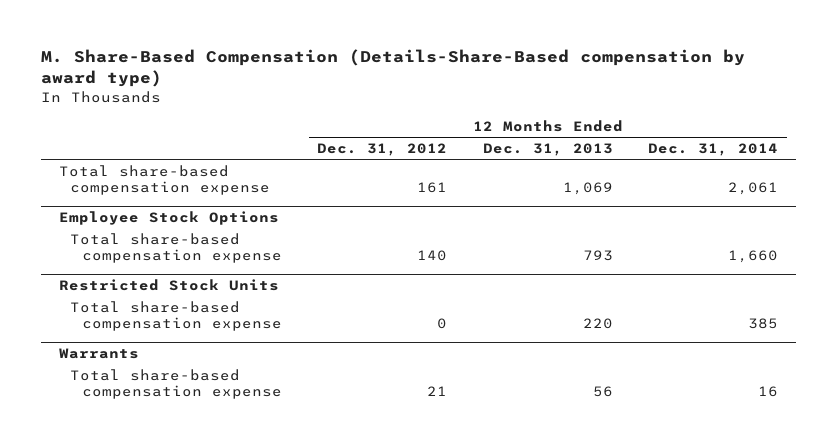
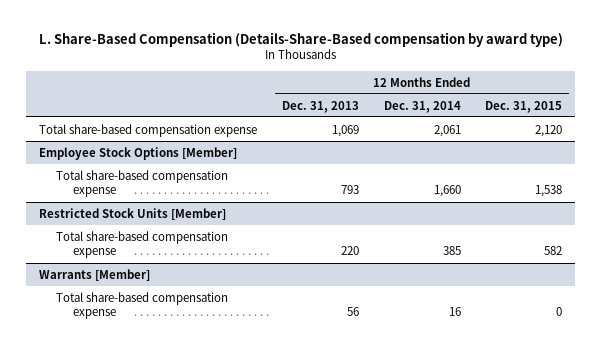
[41,49,746,88] M. Share-Based Compensation (Details-Share-Based compensation by award type) -> [38,31,563,47] L. Share-Based Compensation (Details-Share-Based compensation by award type)
[317,143,448,157] Dec. 31, 2012 -> none
none -> [485,100,563,113] Dec. 31, 2015
[58,210,279,225] Employee Stock Options -> [38,146,237,160] Employee Stock Options [Member]
[58,278,279,291] Restricted Stock Units -> [38,207,226,220] Restricted Stock Units [Member]
[58,347,139,359] Warrants -> [38,268,150,281] Warrants [Member]

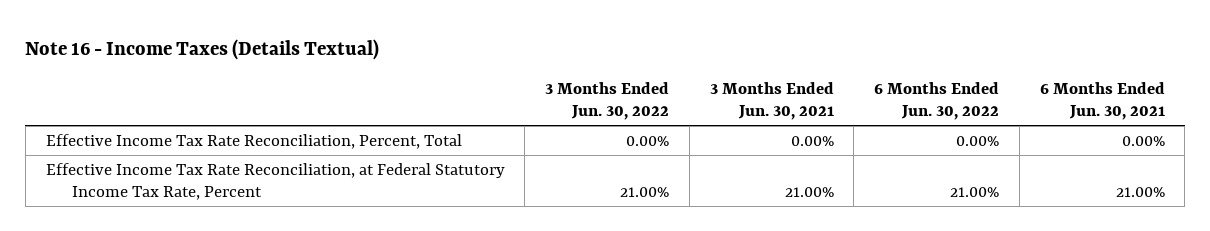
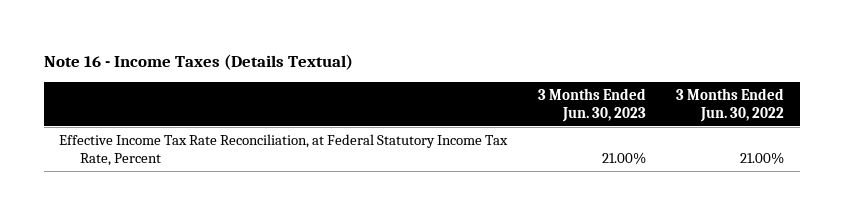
[709,81,834,121] 3 Months Ended Jun. 30, 2021 -> none
[874,81,1000,121] 6 Months Ended Jun. 30, 2022 -> none
[1039,81,1165,121] 6 Months Ended Jun. 30, 2021 -> none
none -> [537,87,646,122] 3 Months Ended Jun. 30, 2023
[45,133,462,149] Effective Income Tax Rate Reconciliation, Percent, Total -> none

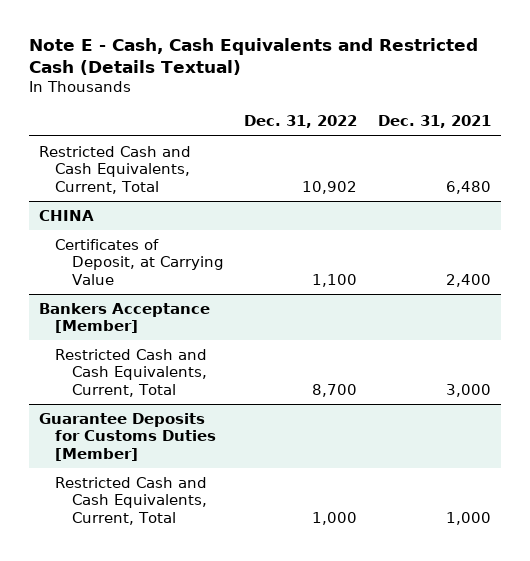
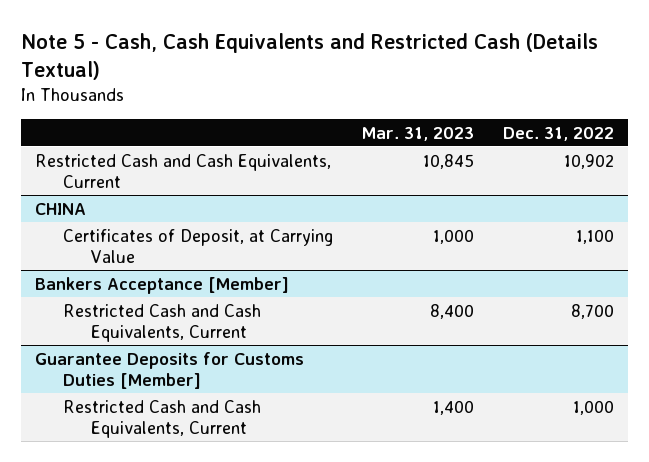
[28,37,478,76] Note E - Cash, Cash Equivalents and Restricted Cash (Details Textual) -> [20,32,598,80] Note 5 - Cash, Cash Equivalents and Restricted Cash (Details Textual)
[377,115,491,129] Dec. 31, 2021 -> none
none -> [361,126,475,141] Mar. 31, 2023
[38,145,191,194] Restricted Cash and Cash Equivalents, Current, Total -> [34,153,331,189] Restricted Cash and Cash Equivalents, Current
[55,348,208,397] Restricted Cash and Cash Equivalents, Current, Total -> [62,303,261,343] Restricted Cash and Cash Equivalents, Current
[55,476,208,525] Restricted Cash and Cash Equivalents, Current, Total -> [62,399,261,439] Restricted Cash and Cash Equivalents, Current

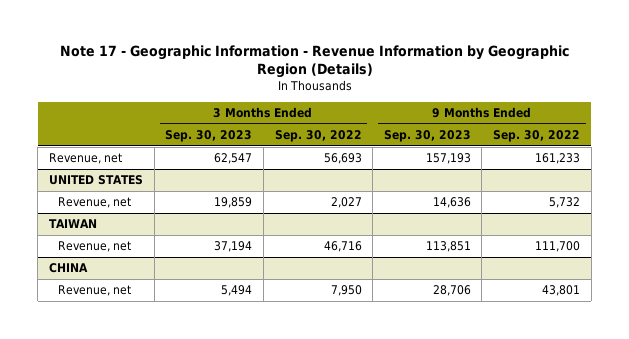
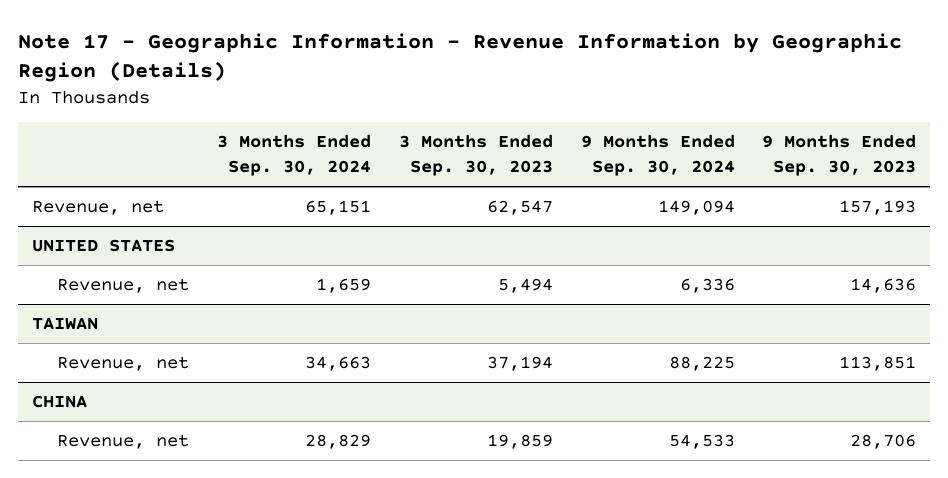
[274,130,362,143] Sep. 30, 2022 -> none
[493,130,581,143] Sep. 30, 2022 -> none
none -> [217,134,372,177] 3 Months Ended Sep. 30, 2024
none -> [580,134,735,177] 9 Months Ended Sep. 30, 2024
[214,197,253,209] 19,859 -> [497,278,553,294] 5,494
[221,285,253,297] 5,494 -> [486,434,553,450] 19,859

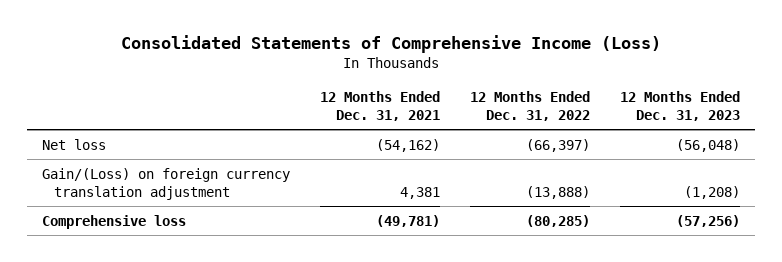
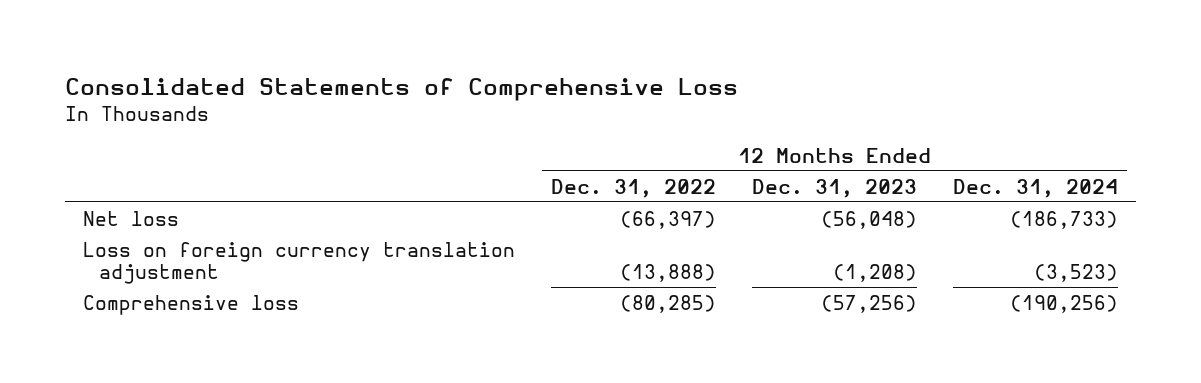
[120,34,661,53] Consolidated Statements of Comprehensive Income (Loss) -> [65,78,739,102] Consolidated Statements of Comprehensive Loss
[319,90,440,121] 12 Months Ended Dec. 31, 2021 -> none
none -> [952,178,1118,198] Dec. 31, 2024
[41,167,290,200] Gain/(Loss) on foreign currency translation adjustment -> [83,241,516,285] Loss on foreign currency translation adjustment

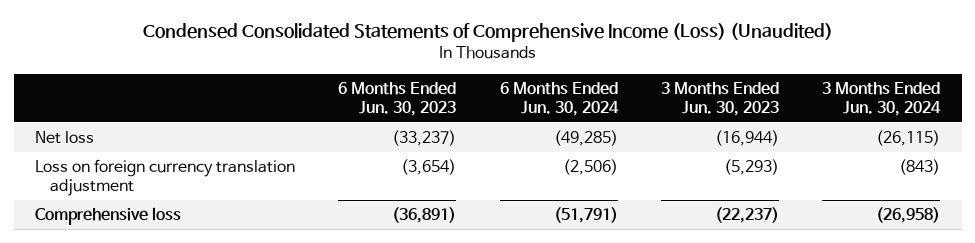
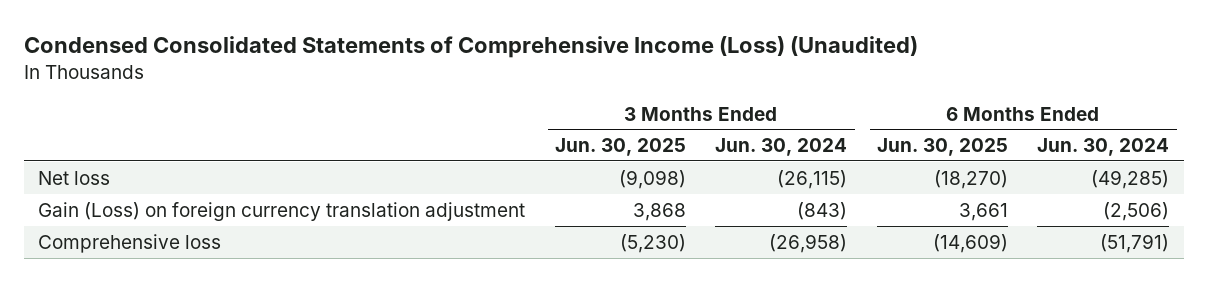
[338,81,457,116] 6 Months Ended Jun. 30, 2023 -> none
[660,81,779,116] 3 Months Ended Jun. 30, 2023 -> none
none -> [554,138,686,157] Jun. 30, 2025
none -> [876,138,1008,157] Jun. 30, 2025
[35,159,296,196] Loss on foreign currency translation adjustment -> [38,201,526,221] Gain (Loss) on foreign currency translation adjustment

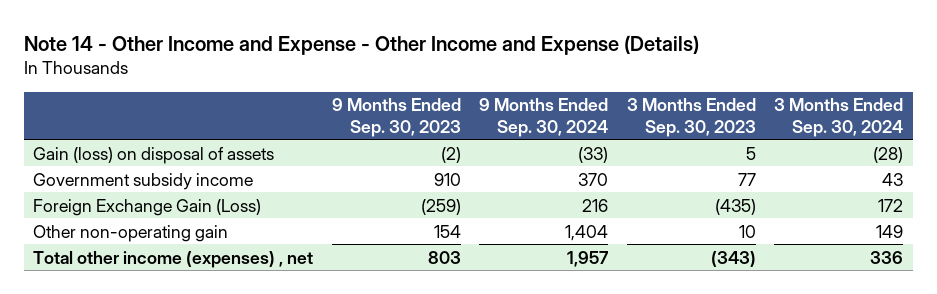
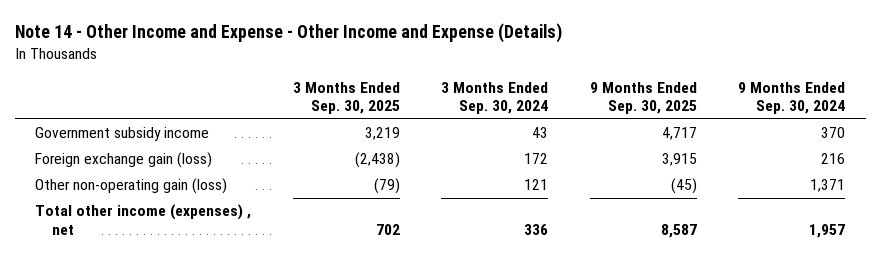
[331,98,461,137] 9 Months Ended Sep. 30, 2023 -> none
[626,98,756,137] 3 Months Ended Sep. 30, 2023 -> none
none -> [292,81,400,115] 3 Months Ended Sep. 30, 2025
none -> [589,81,697,115] 9 Months Ended Sep. 30, 2025
[33,146,275,164] Gain (loss) on disposal of assets -> none
[33,198,262,216] Foreign Exchange Gain (Loss) -> [35,152,213,169] Foreign exchange gain (loss)
[33,224,229,242] Other non-operating gain -> [35,178,228,195] Other non-operating gain (loss)
[565,224,609,241] 1,404 -> [810,179,846,193] 1,371
[876,224,904,238] 149 -> [524,179,549,191] 121

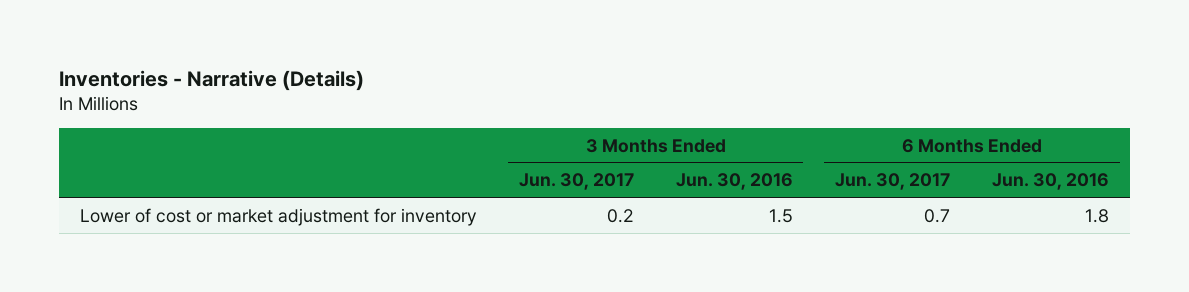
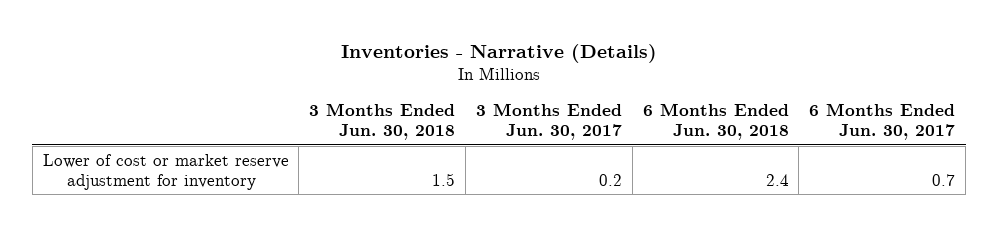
[675,173,793,191] Jun. 30, 2016 -> none
[992,173,1110,191] Jun. 30, 2016 -> none
none -> [309,103,456,141] 3 Months Ended Jun. 30, 2018
none -> [642,103,789,141] 6 Months Ended Jun. 30, 2018
[79,207,477,226] Lower of cost or market adjustment for inventory -> [42,153,289,190] Lower of cost or market reserve adjustment for inventory

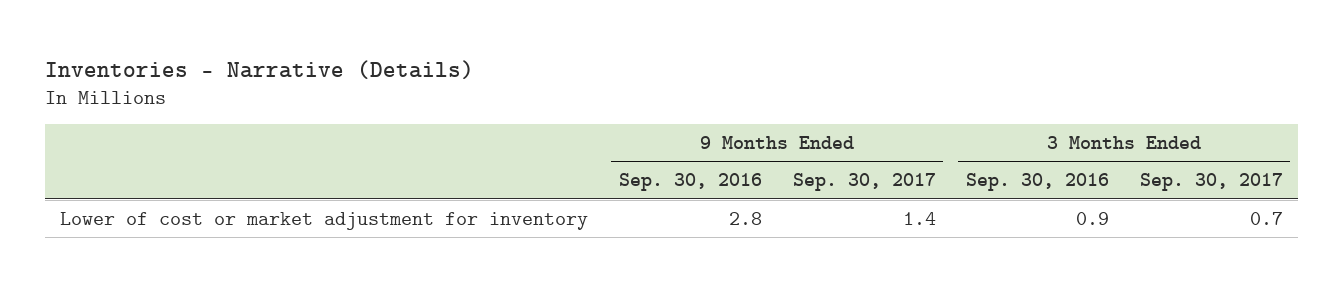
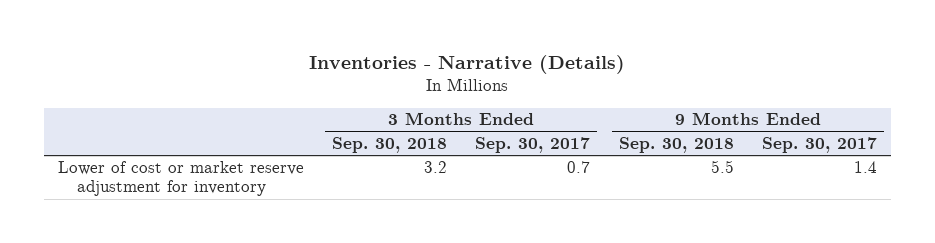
[618,173,762,192] Sep. 30, 2016 -> none
[966,173,1110,192] Sep. 30, 2016 -> none
none -> [332,136,448,153] Sep. 30, 2018
none -> [618,136,734,153] Sep. 30, 2018
[60,211,589,230] Lower of cost or market adjustment for inventory -> [57,161,304,197] Lower of cost or market reserve adjustment for inventory

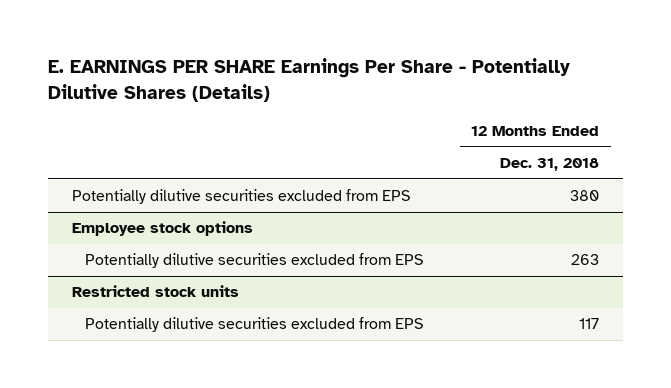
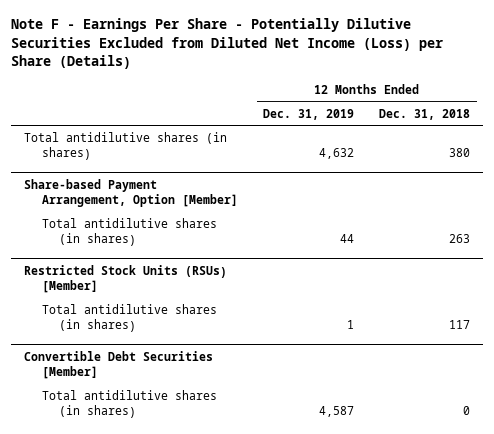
[48,58,571,102] E. EARNINGS PER SHARE Earnings Per Share - Potentially Dilutive Shares (Details) -> [11,18,444,69] Note F - Earnings Per Share - Potentially Dilutive Securities Excluded from Diluted Net Income (Loss) per Share (Details)
none -> [263,108,355,120] Dec. 31, 2019
[71,189,411,205] Potentially dilutive securities excluded from EPS -> [24,132,228,161] Total antidilutive shares (in shares)
[71,221,253,237] Employee stock options -> [24,178,238,207] Share-based Payment Arrangement, Option [Member]
[85,253,425,269] Potentially dilutive securities excluded from EPS -> [41,218,217,247] Total antidilutive shares (in shares)
[71,285,239,298] Restricted stock units -> [24,264,228,293] Restricted Stock Units (RSUs) [Member]
[85,317,425,333] Potentially dilutive securities excluded from EPS -> [41,304,217,333] Total antidilutive shares (in shares)
none -> [24,350,214,379] Convertible Debt Securities [Member]
none -> [41,390,217,419] Total antidilutive shares (in shares)

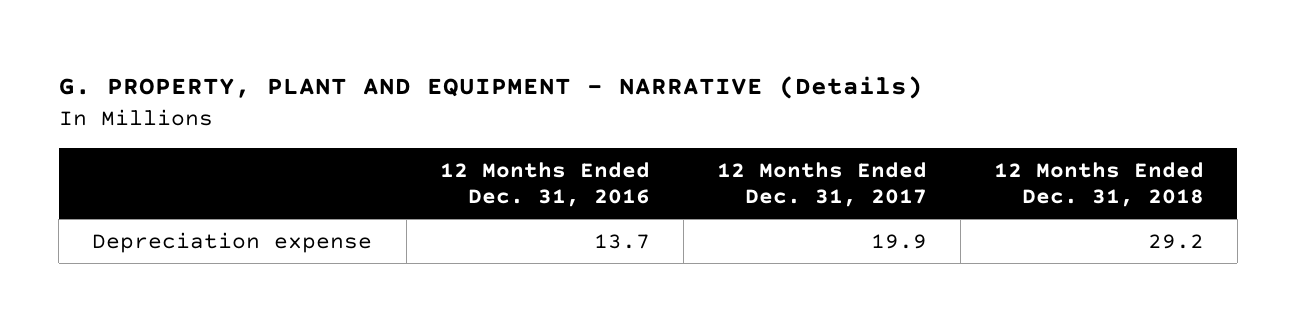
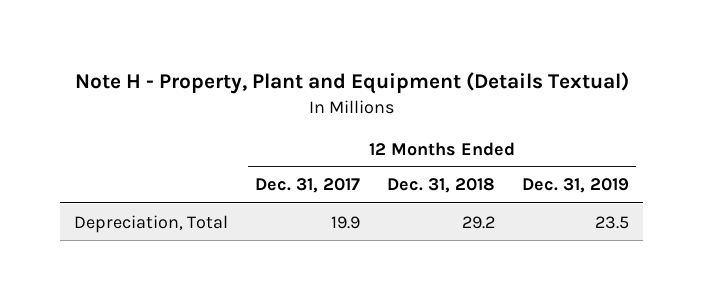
[58,76,923,100] G. PROPERTY, PLANT AND EQUIPMENT - NARRATIVE (Details) -> [74,72,629,95] Note H - Property, Plant and Equipment (Details Textual)
[439,161,650,208] 12 Months Ended Dec. 31, 2016 -> none
none -> [522,178,630,194] Dec. 31, 2019
[92,231,373,253] Depreciation expense -> [73,214,228,233] Depreciation, Total

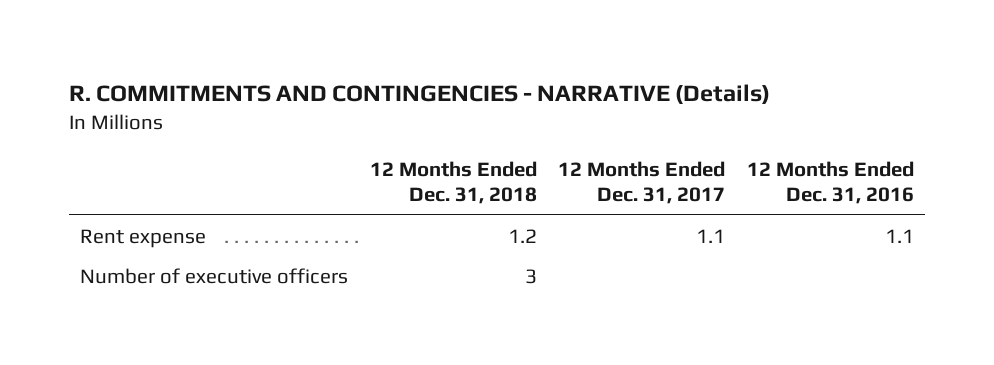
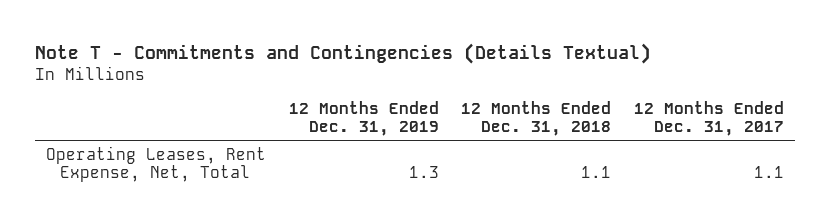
[69,84,771,105] R. COMMITMENTS AND CONTINGENCIES - NARRATIVE (Details) -> [34,43,651,65] Note T - Commitments and Contingencies (Details Textual)
[746,160,914,205] 12 Months Ended Dec. 31, 2016 -> none
none -> [288,101,439,137] 12 Months Ended Dec. 31, 2019
[80,267,349,284] Number of executive officers -> none
[80,228,207,248] Rent expense -> [46,145,267,182] Operating Leases, Rent Expense, Net, Total
[507,228,537,243] 1.2 -> [581,165,612,178] 1.1

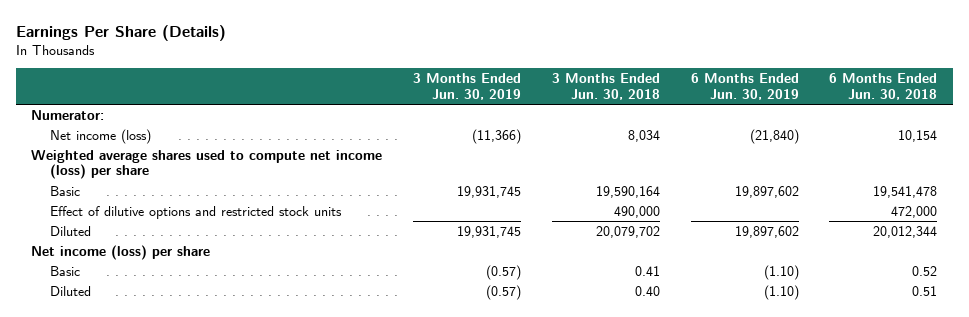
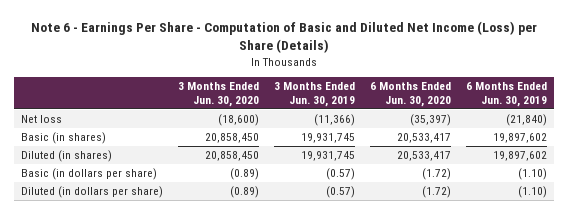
[15,24,226,41] Earnings Per Share (Details) -> [31,20,538,53] Note 6 - Earnings Per Share - Computation of Basic and Diluted Net Income (Loss) per Share (Details)
[551,73,660,100] 3 Months Ended Jun. 30, 2018 -> none
[829,73,938,100] 6 Months Ended Jun. 30, 2018 -> none
none -> [178,82,260,108] 3 Months Ended Jun. 30, 2020
none -> [369,82,451,108] 6 Months Ended Jun. 30, 2020
[31,109,105,120] Numerator: -> none
[31,149,383,180] Weighted average shares used to compute net income (loss) per share -> none
[49,205,342,219] Effect of dilutive options and restricted stock units -> none
[31,244,211,260] Net income (loss) per share -> none
[49,128,151,144] Net income (loss) -> [21,115,63,124] Net loss
[49,185,80,196] Basic -> [21,132,107,145] Basic (in shares)
[49,225,91,236] Diluted -> [21,150,113,163] Diluted (in shares)
[49,265,80,276] Basic -> [21,168,158,181] Basic (in dollars per share)
[49,285,91,296] Diluted -> [21,186,164,199] Diluted (in dollars per share)

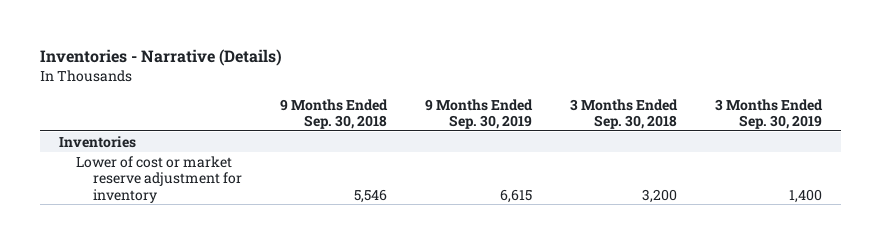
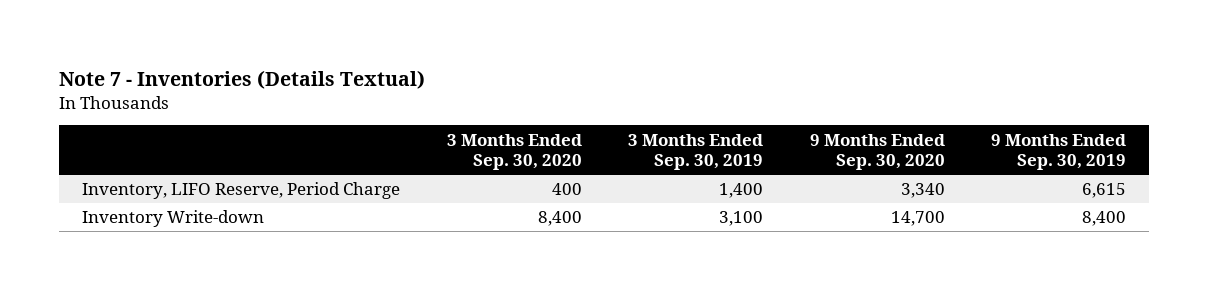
[40,49,283,67] Inventories - Narrative (Details) -> [59,69,426,89] Note 7 - Inventories (Details Textual)
[279,98,388,130] 9 Months Ended Sep. 30, 2018 -> none
[570,98,679,130] 3 Months Ended Sep. 30, 2018 -> none
none -> [446,133,582,171] 3 Months Ended Sep. 30, 2020
none -> [809,133,945,171] 9 Months Ended Sep. 30, 2020
[59,135,137,148] Inventories -> none
[76,155,242,203] Lower of cost or market reserve adjustment for inventory -> [82,182,401,200] Inventory, LIFO Reserve, Period Charge
none -> [82,210,265,228] Inventory Write-down

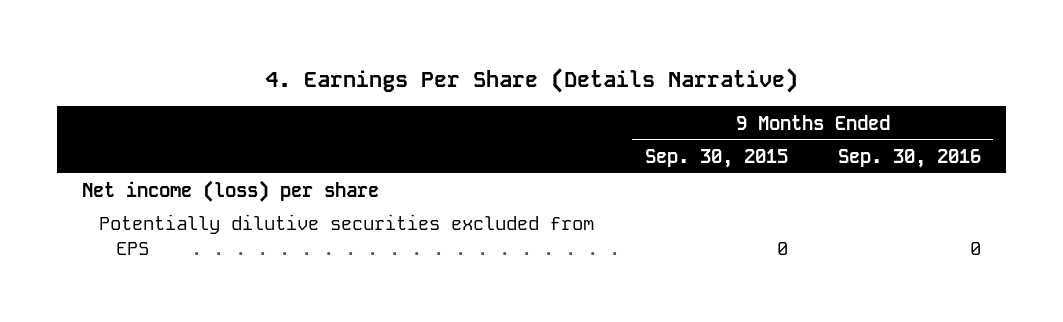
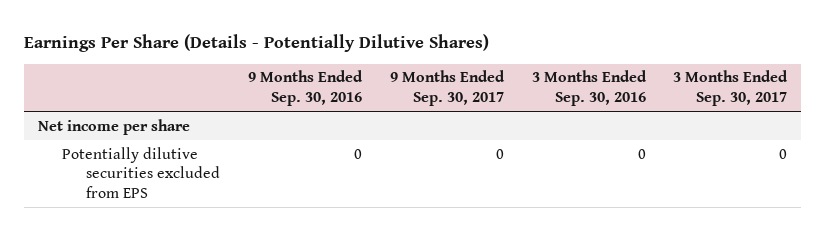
[264,68,798,94] 4. Earnings Per Share (Details Narrative) -> [23,34,489,53] Earnings Per Share (Details - Potentially Dilutive Shares)
[644,148,788,168] Sep. 30, 2015 -> none
none -> [389,70,505,107] 9 Months Ended Sep. 30, 2017
none -> [531,70,647,107] 3 Months Ended Sep. 30, 2016
none -> [673,70,789,107] 3 Months Ended Sep. 30, 2017
[82,180,380,203] Net income (loss) per share -> [37,118,190,135] Net income per share

